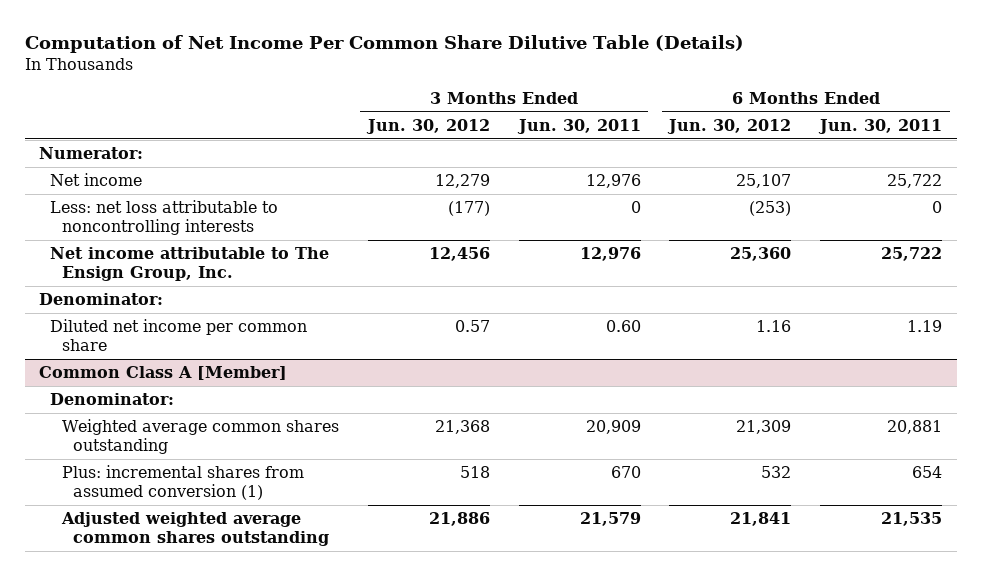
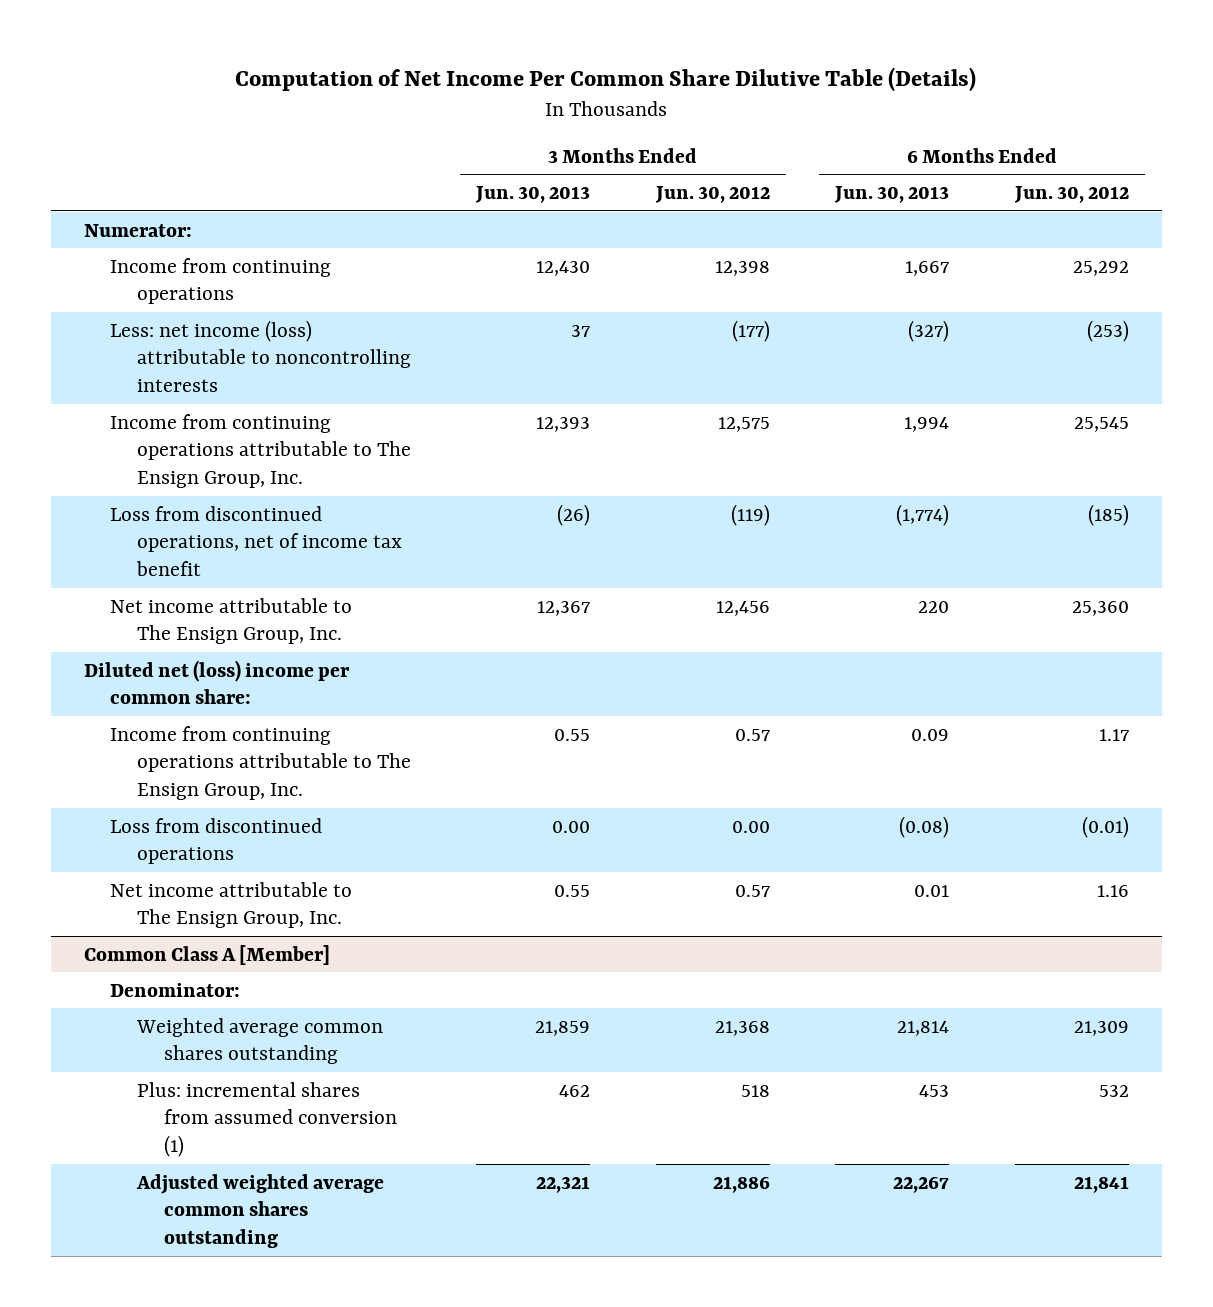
[516,118,641,134] Jun. 30, 2011 -> none
[818,118,943,134] Jun. 30, 2011 -> none
none -> [475,186,591,204] Jun. 30, 2013
none -> [834,186,950,204] Jun. 30, 2013
[50,172,143,186] Net income -> none
none -> [110,257,332,305] Income from continuing operations
[50,199,279,236] Less: net loss attributable to noncontrolling interests -> [110,319,412,392] Less: net income (loss) attributable to noncontrolling interests
none -> [110,413,412,488] Income from continuing operations attributable to The Ensign Group, Inc.
none -> [110,505,403,576] Loss from discontinued operations, net of income tax benefit
[39,292,164,305] Denominator: -> none
none -> [83,659,350,705] Diluted net (loss) income per common share:
none -> [110,725,412,800] Income from continuing operations attributable to The Ensign Group, Inc.
none -> [110,817,323,865] Loss from discontinued operations
[50,318,308,352] Diluted net income per common share -> [110,881,353,929] Net income attributable to The Ensign Group, Inc.

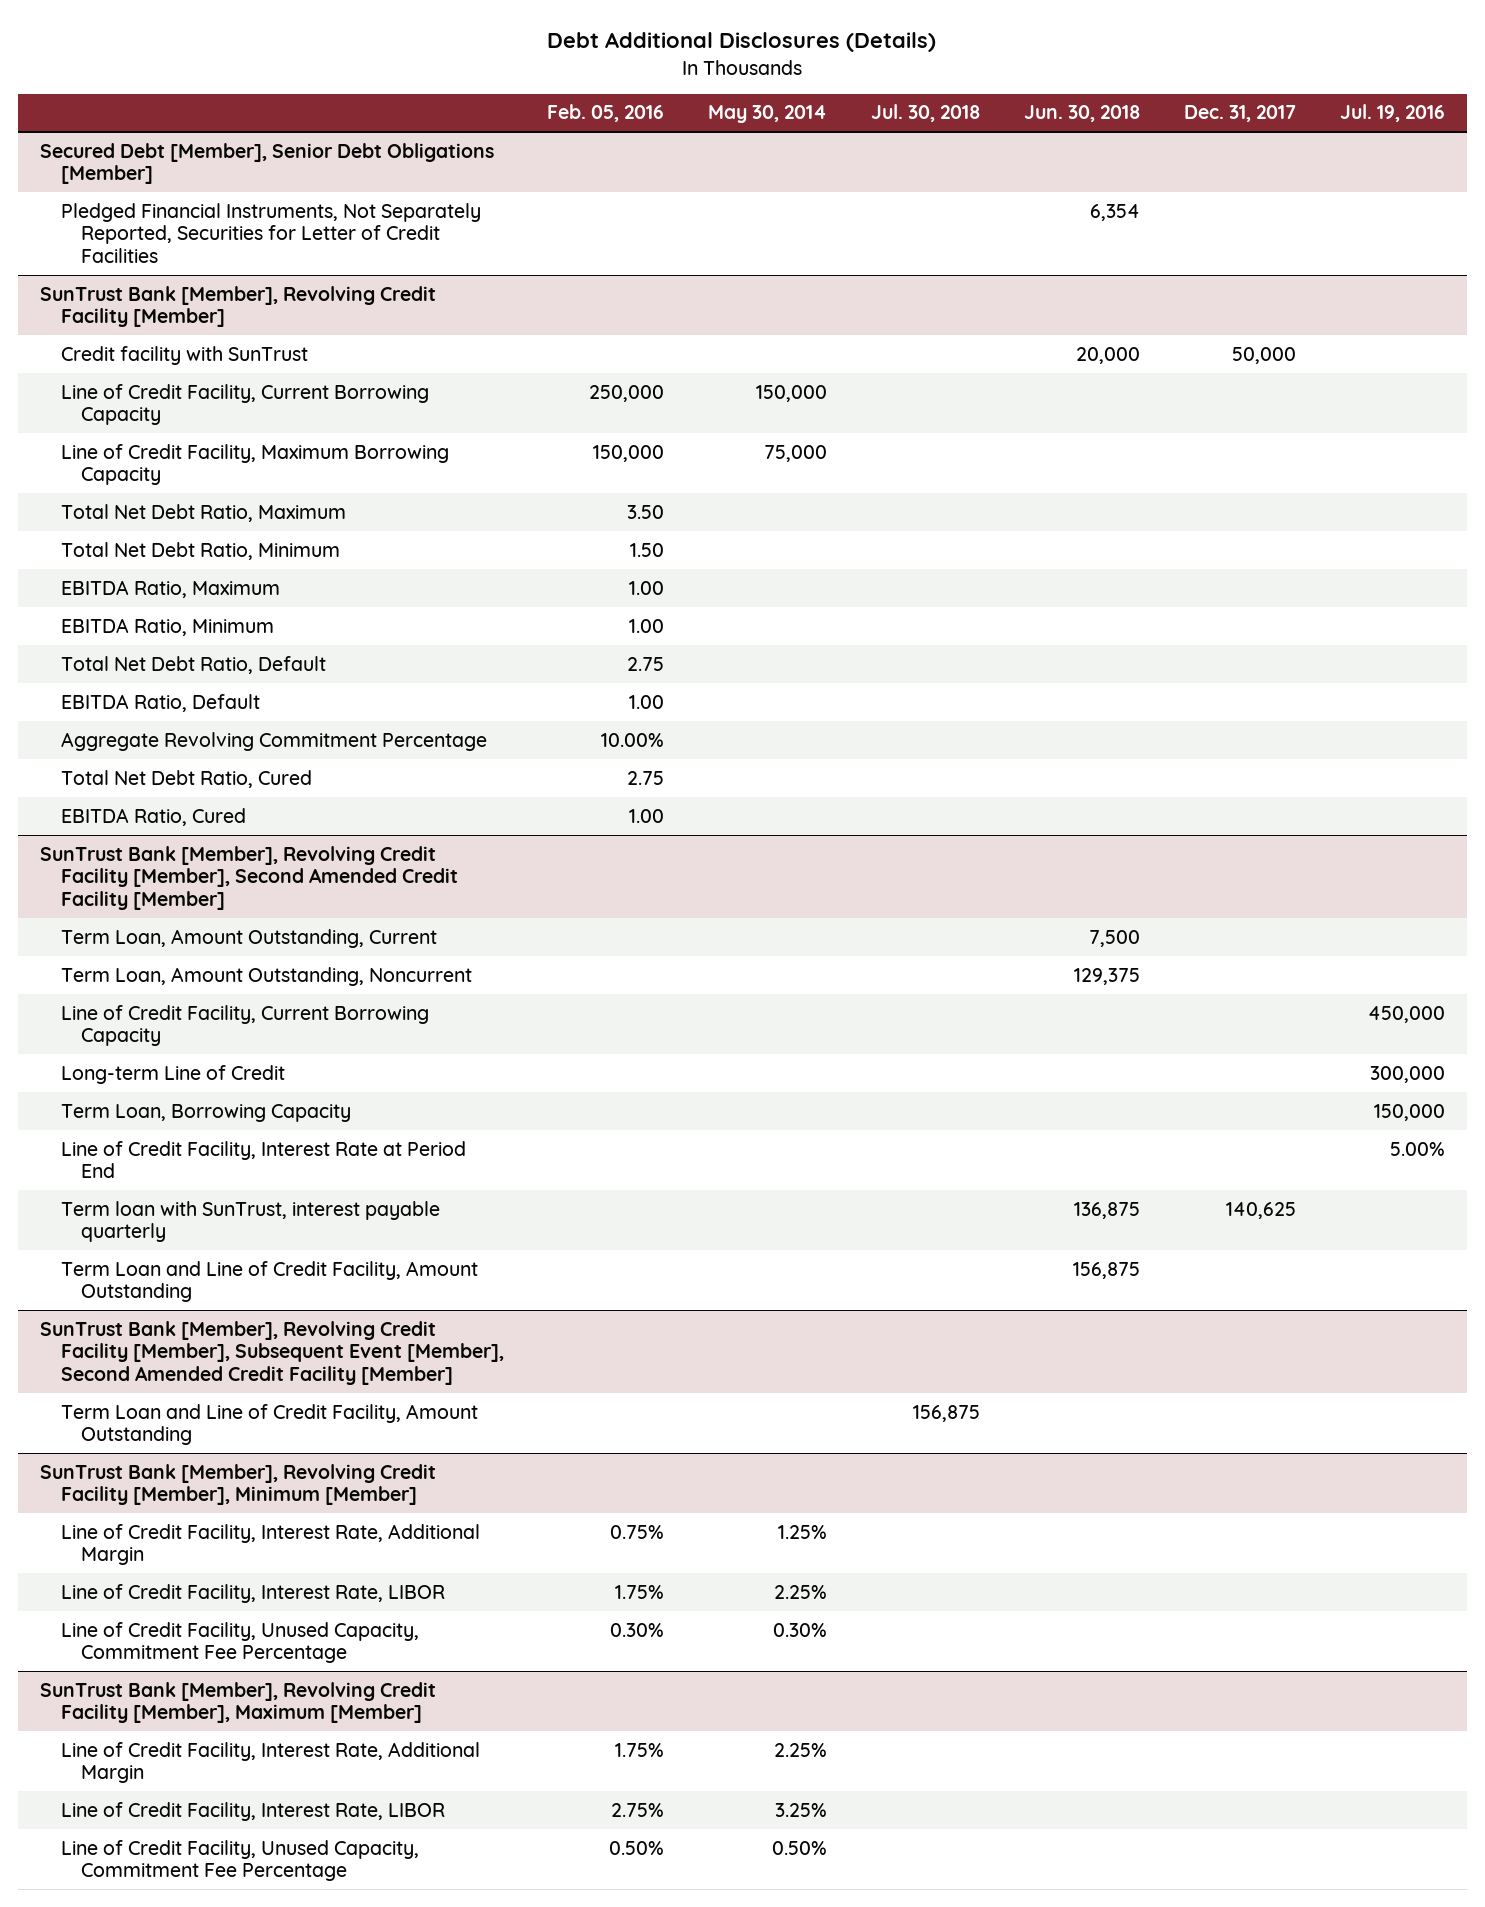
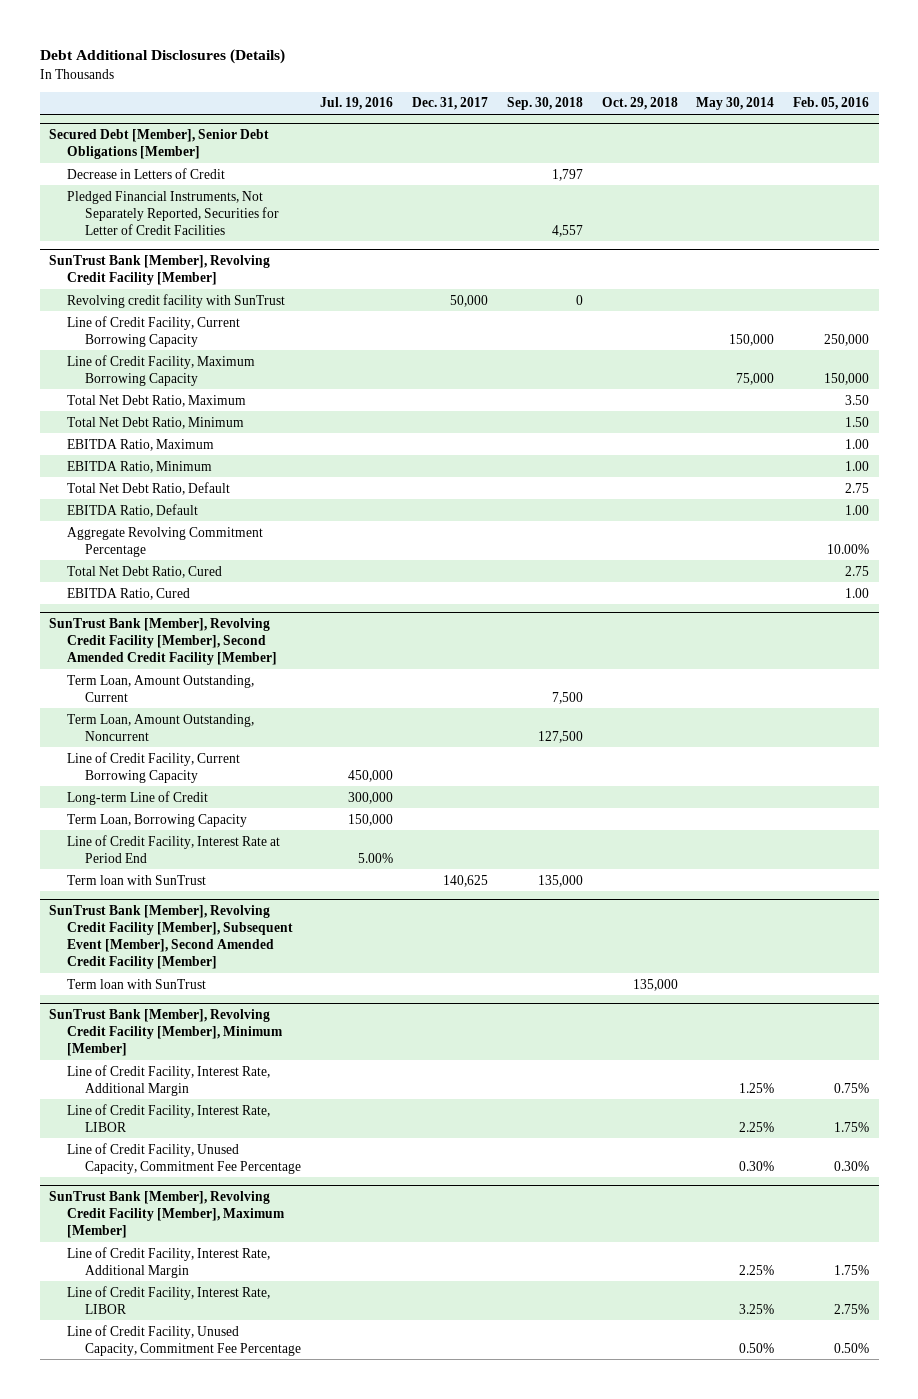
[871,104,981,123] Jul. 30, 2018 -> none
[1023,105,1140,123] Jun. 30, 2018 -> none
none -> [506,97,583,111] Sep. 30, 2018
none -> [601,97,678,111] Oct. 29, 2018
none -> [67,167,226,179] Decrease in Letters of Credit
[60,345,308,365] Credit facility with SunTrust -> [67,293,286,308] Revolving credit facility with SunTrust
[60,1260,478,1303] Term Loan and Line of Credit Facility, Amount Outstanding -> none
[60,1200,440,1243] Term loan with SunTrust, interest payable quarterly -> [67,874,207,885] Term loan with SunTrust
[60,1403,478,1446] Term Loan and Line of Credit Facility, Amount Outstanding -> none
none -> [67,978,207,989] Term loan with SunTrust

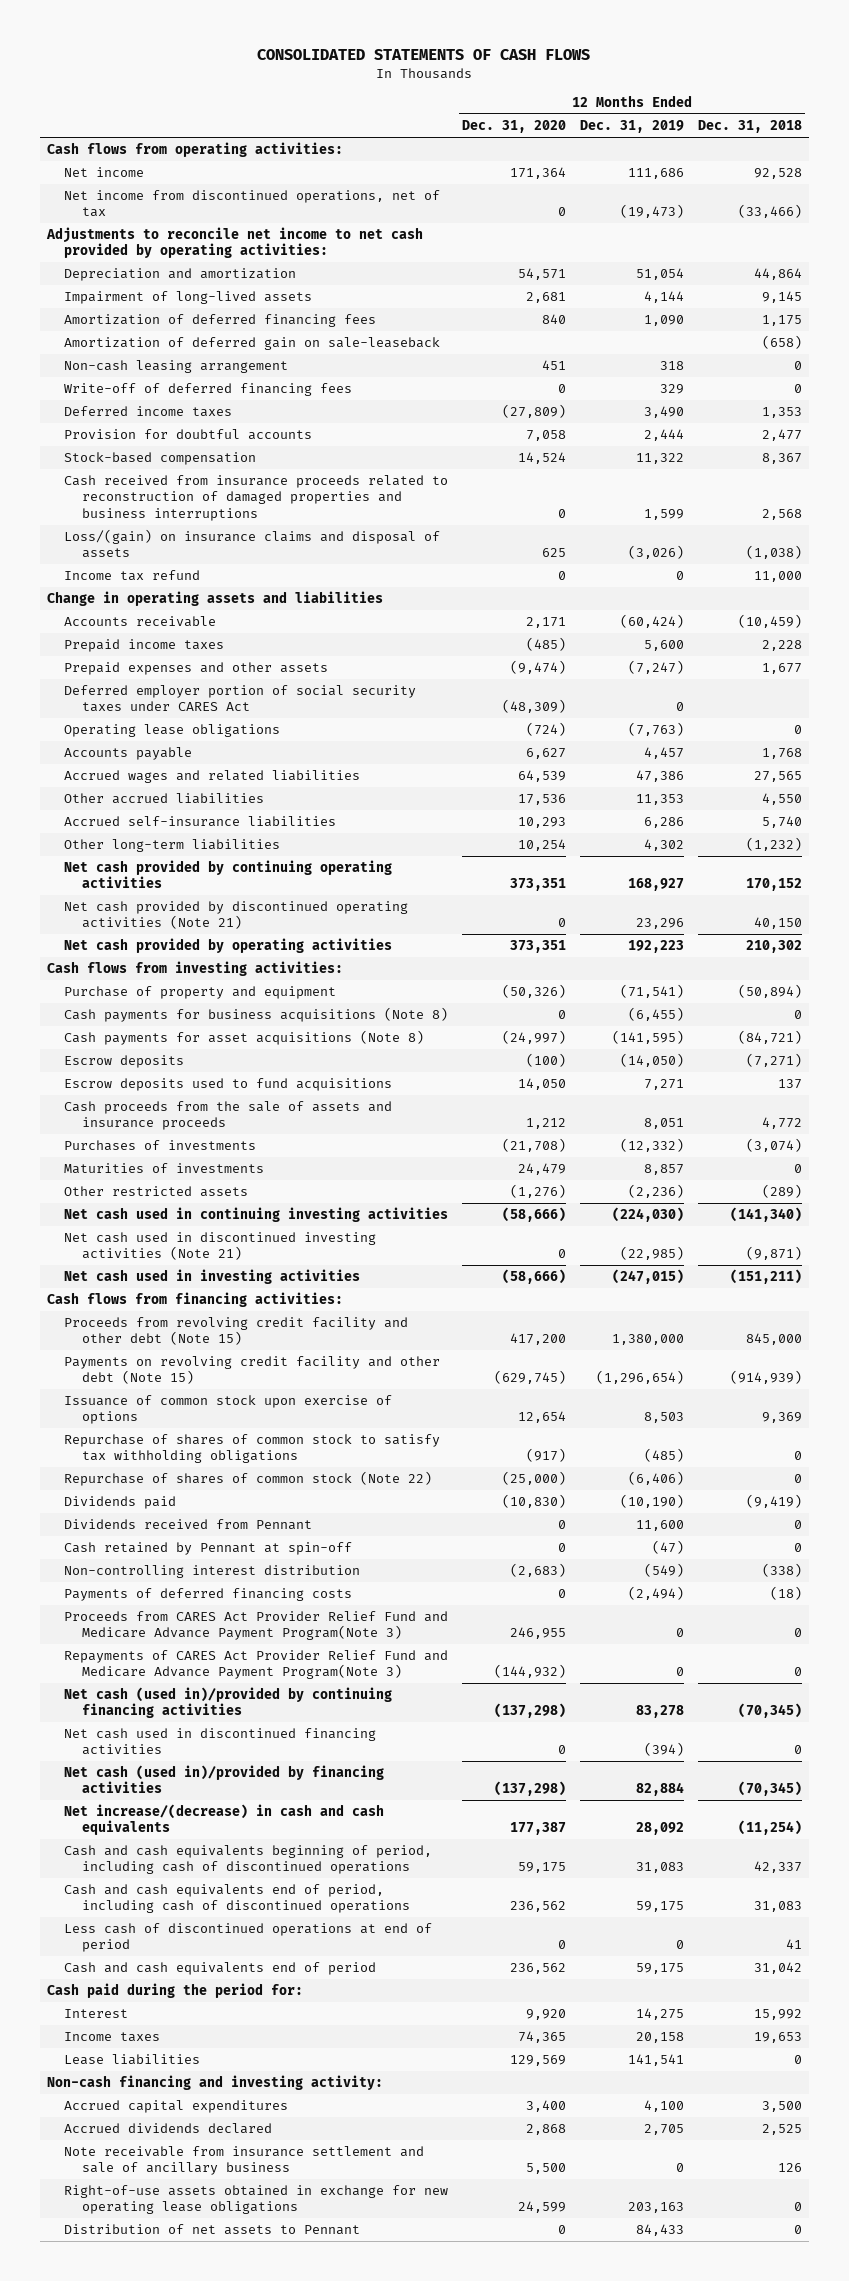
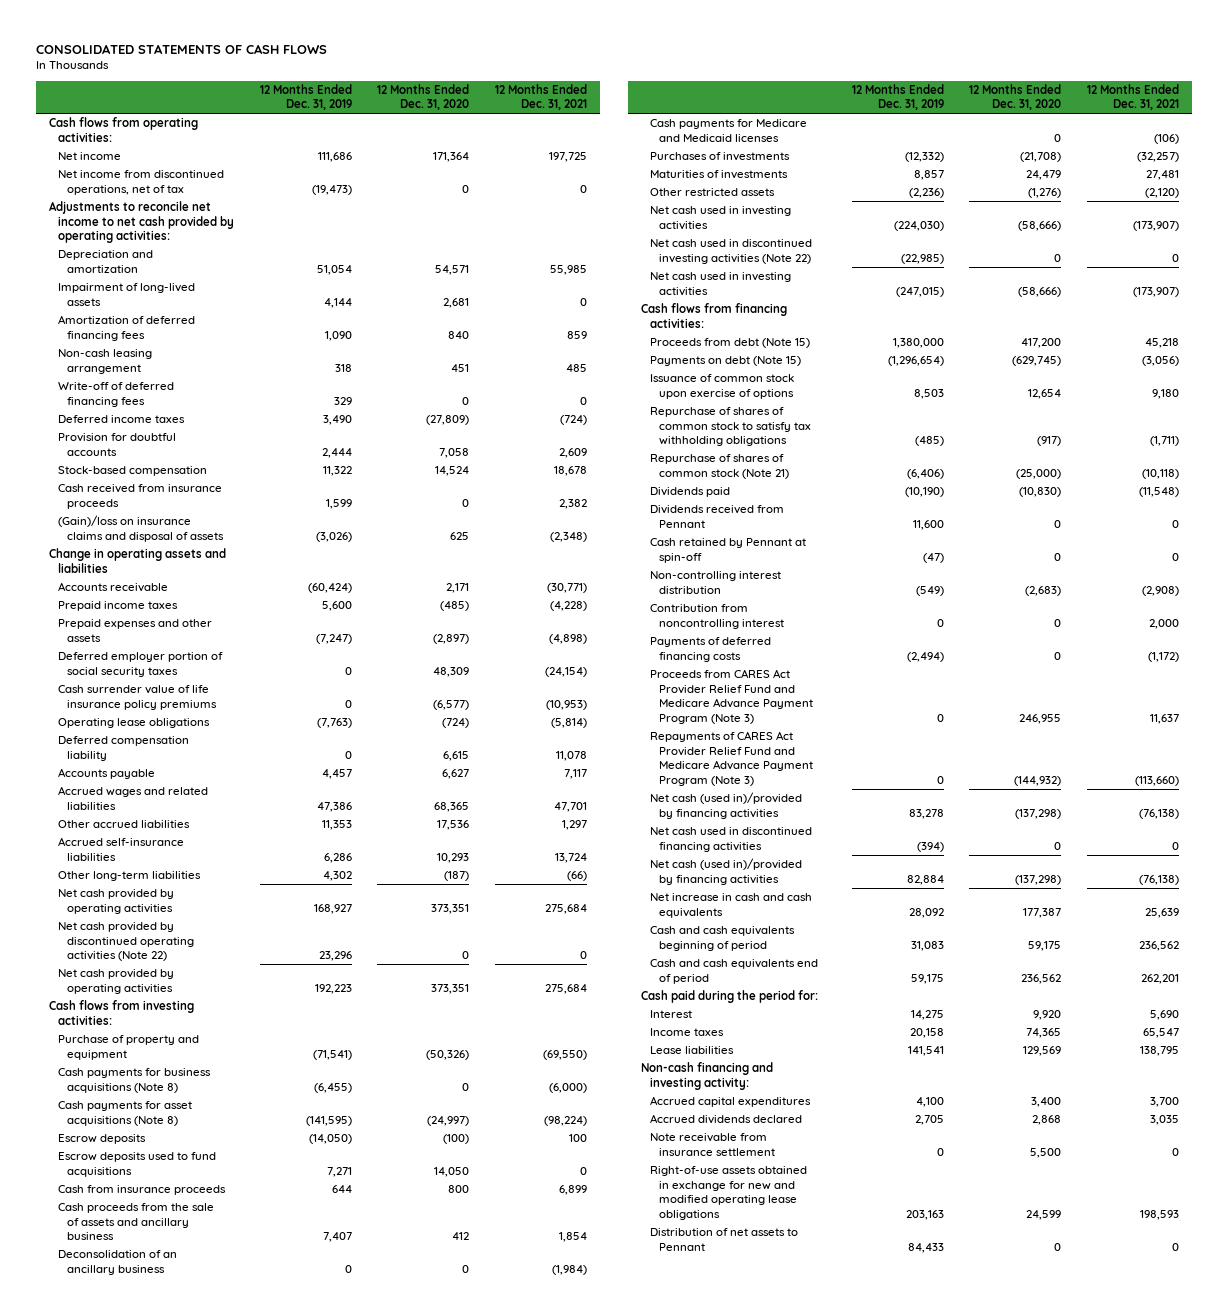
[697,119,802,133] Dec. 31, 2018 -> none
none -> [495,83,588,111] 12 Months Ended Dec. 31, 2021
[64,337,441,351] Amortization of deferred gain on sale-leaseback -> none
[64,570,201,582] Income tax refund -> none
[64,475,449,521] Cash received from insurance proceeds related to reconstruction of damaged properties and business interruptions -> [58,484,223,509] Cash received from insurance proceeds
[64,529,441,559] Loss/(gain) on insurance claims and disposal of assets -> [58,515,225,542] (Gain)/loss on insurance claims and disposal of assets
[510,660,567,675] (9,474) -> [433,633,470,644] (2,897)
[64,685,417,713] Deferred employer portion of social security taxes under CARES Act -> [58,652,224,677] Deferred employer portion of social security taxes
[502,699,567,714] (48,309) -> [433,666,470,677] 48,309
none -> [58,685,218,710] Cash surrender value of life insurance policy premiums
none -> [58,736,190,761] Deferred compensation liability
[518,770,567,783] 64,539 -> [434,801,470,812] 68,365
[518,839,567,852] 10,254 -> [444,871,470,882] (187)
[64,860,393,889] Net cash provided by continuing operating activities -> [58,889,175,914] Net cash provided by operating activities
[64,901,409,930] Net cash provided by discontinued operating activities (Note 21) -> [58,922,195,962] Net cash provided by discontinued operating activities (Note 22)
none -> [58,1185,227,1196] Cash from insurance proceeds
[64,1101,393,1131] Cash proceeds from the sale of assets and insurance proceeds -> [58,1203,215,1241] Cash proceeds from the sale of assets and ancillary business
[526,1118,567,1130] 1,212 -> [452,1232,470,1241] 412
[644,1118,685,1130] 8,051 -> [322,1232,352,1243] 7,407
none -> [58,1250,178,1275] Deconsolidation of an ancillary business
none -> [649,119,807,142] Cash payments for Medicare and Medicaid licenses
[64,1207,449,1223] Net cash used in continuing investing activities -> [649,206,791,230] Net cash used in investing activities
[64,1232,377,1261] Net cash used in discontinued investing activities (Note 21) -> [649,239,812,264] Net cash used in discontinued investing activities (Note 22)
[64,1317,409,1346] Proceeds from revolving credit facility and other debt (Note 15) -> [649,338,810,349] Proceeds from debt (Note 15)
[64,1356,441,1385] Payments on revolving credit facility and other debt (Note 15) -> [649,356,801,367] Payments on debt (Note 15)
[64,1471,433,1487] Repurchase of shares of common stock (Note 22) -> [649,454,789,479] Repurchase of shares of common stock (Note 21)
none -> [649,604,784,629] Contribution from noncontrolling interest
[64,1611,449,1641] Proceeds from CARES Act Provider Relief Fund and Medicare Advance Payment Program(Note 3) -> [649,669,813,724] Proceeds from CARES Act Provider Relief Fund and Medicare Advance Payment Program (Note 3)
[64,1650,449,1680] Repayments of CARES Act Provider Relief Fund and Medicare Advance Payment Program(Note 3) -> [649,731,813,786] Repayments of CARES Act Provider Relief Fund and Medicare Advance Payment Program (Note 3)
[64,1687,393,1719] Net cash (used in)/provided by continuing financing activities -> [649,792,802,819] Net cash (used in)/provided by financing activities
[64,1884,411,1914] Cash and cash equivalents end of period, including cash of discontinued operations -> none
[64,1923,433,1953] Less cash of discontinued operations at end of period -> none
[64,1804,385,1836] Net increase/(decrease) in cash and cash equivalents -> [649,893,812,918] Net increase in cash and cash equivalents
[64,1845,433,1875] Cash and cash equivalents beginning of period, including cash of discontinued operations -> [649,926,795,951] Cash and cash equivalents beginning of period
[64,2146,425,2176] Note receivable from insurance settlement and sale of ancillary business -> [649,1133,775,1156] Note receivable from insurance settlement
[64,2185,449,2215] Right-of-use assets obtained in exchange for new operating lease obligations -> [649,1166,807,1220] Right-of-use assets obtained in exchange for new and modified operating lease obligations

